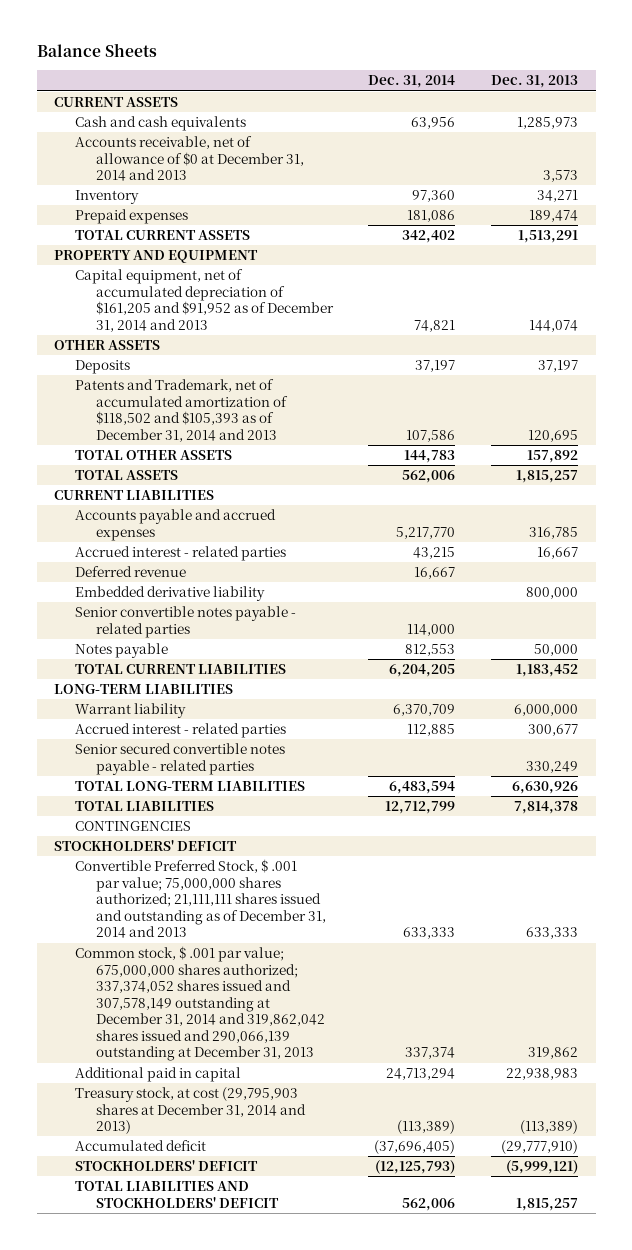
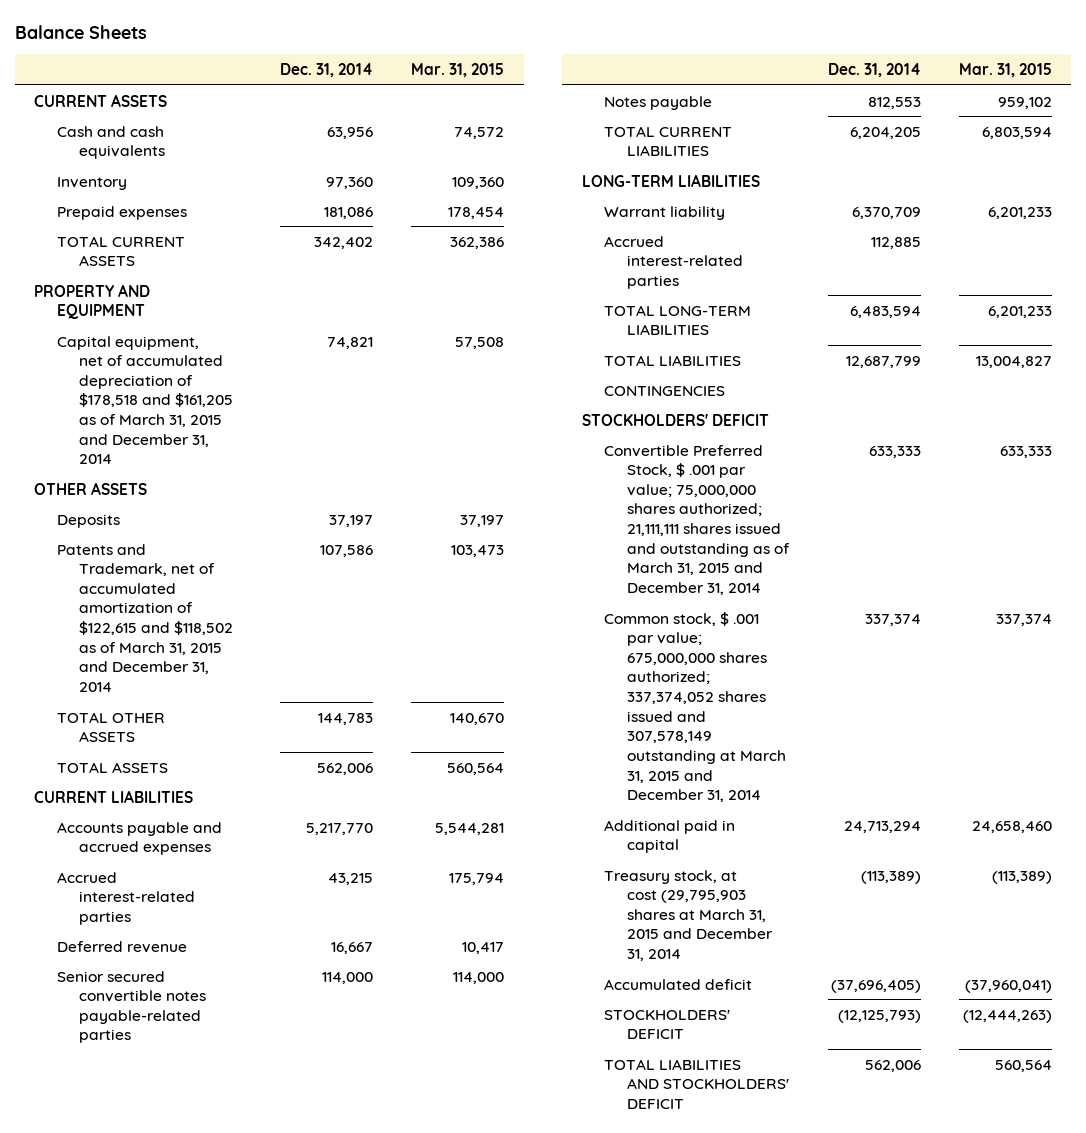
[490,75,578,89] Dec. 31, 2013 -> none
none -> [411,62,505,77] Mar. 31, 2015
[75,136,305,182] Accounts receivable, net of allowance of $0 at December 31, 2014 and 2013 -> none
[75,269,335,332] Capital equipment, net of accumulated depreciation of $161,205 and $91,952 as of December 31, 2014 and 2013 -> [56,335,234,465] Capital equipment, net of accumulated depreciation of $178,518 and $161,205 as of March 31, 2015 and December 31, 2014
[75,379,289,442] Patents and Trademark, net of accumulated amortization of $118,502 and $105,393 as of December 31, 2014 and 2013 -> [56,543,234,693] Patents and Trademark, net of accumulated amortization of $122,615 and $118,502 as of March 31, 2015 and December 31, 2014
[75,546,287,562] Accrued interest - related parties -> [56,871,196,925] Accrued interest-related parties
[75,586,266,602] Embedded derivative liability -> none
[75,606,297,638] Senior convertible notes payable - related parties -> [56,970,207,1044] Senior secured convertible notes payable-related parties
[75,743,286,775] Senior secured convertible notes payable - related parties -> none
[75,723,287,739] Accrued interest - related parties -> [604,235,744,289] Accrued interest-related parties
[385,801,456,815] 12,712,799 -> [845,355,921,368] 12,687,799
[75,859,327,939] Convertible Preferred Stock, $ .001 par value; 75,000,000 shares authorized; 21,111,111 shares issued and outstanding as of December 31, 2014 and 2013 -> [604,444,791,596] Convertible Preferred Stock, $ .001 par value; 75,000,000 shares authorized; 21,111,111 shares issued and outstanding as of March 31, 2015 and December 31, 2014
[75,946,326,1062] Common stock, $ .001 par value; 675,000,000 shares authorized; 337,374,052 shares issued and 307,578,149 outstanding at December 31, 2014 and 319,862,042 shares issued and 290,066,139 outstanding at December 31, 2013 -> [604,611,787,803] Common stock, $ .001 par value; 675,000,000 shares authorized; 337,374,052 shares issued and 307,578,149 outstanding at March 31, 2015 and December 31, 2014
[75,1087,307,1135] Treasury stock, at cost (29,795,903 shares at December 31, 2014 and 2013) -> [604,869,774,962] Treasury stock, at cost (29,795,903 shares at March 31, 2015 and December 31, 2014

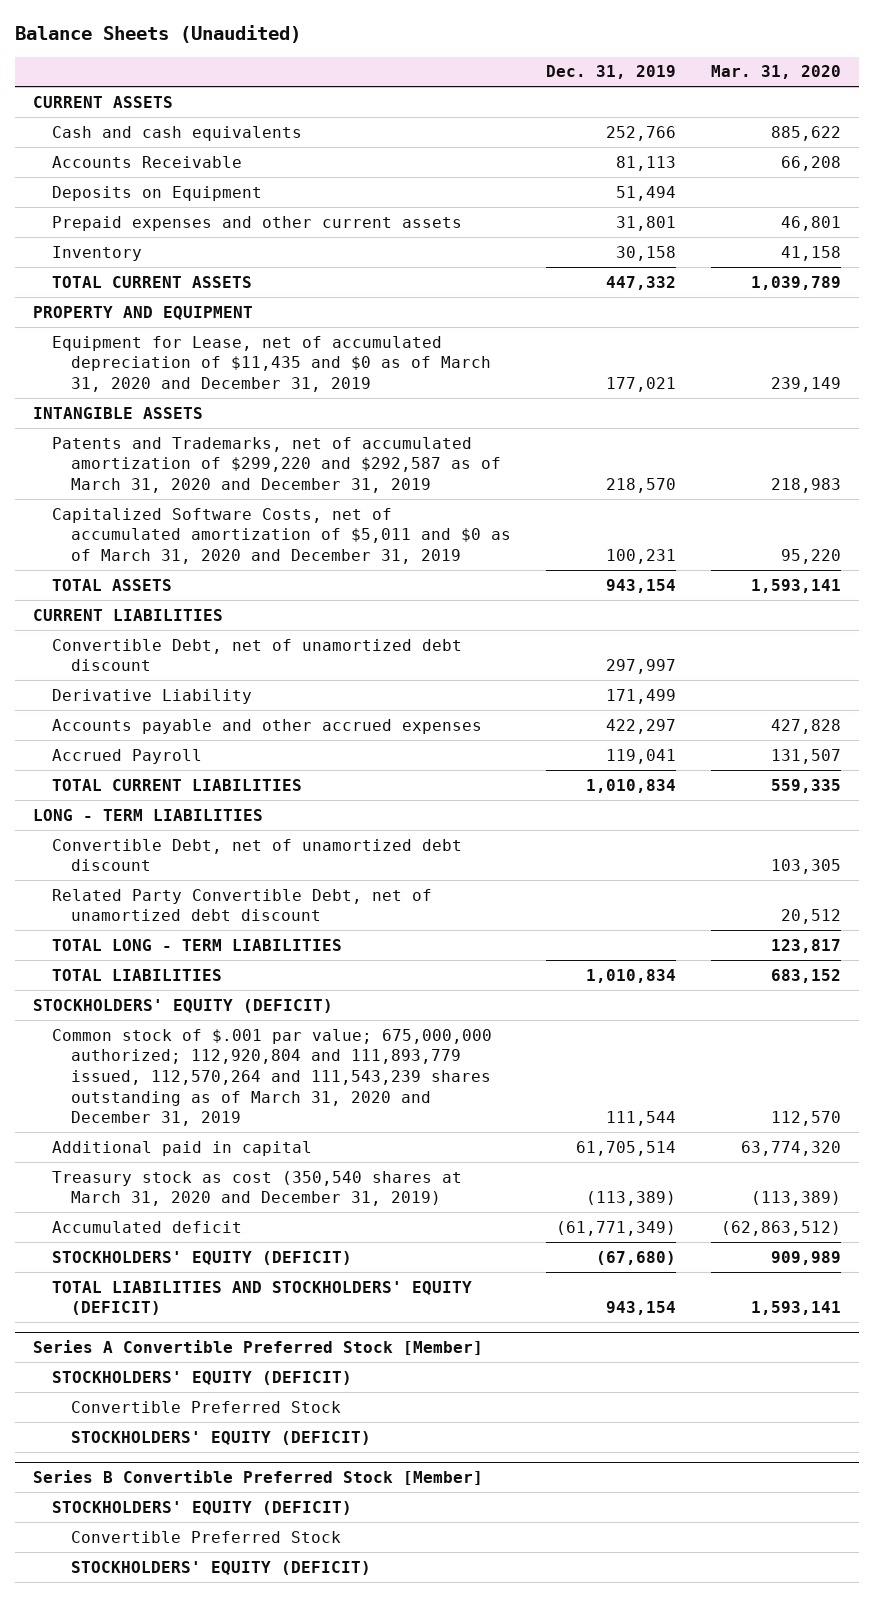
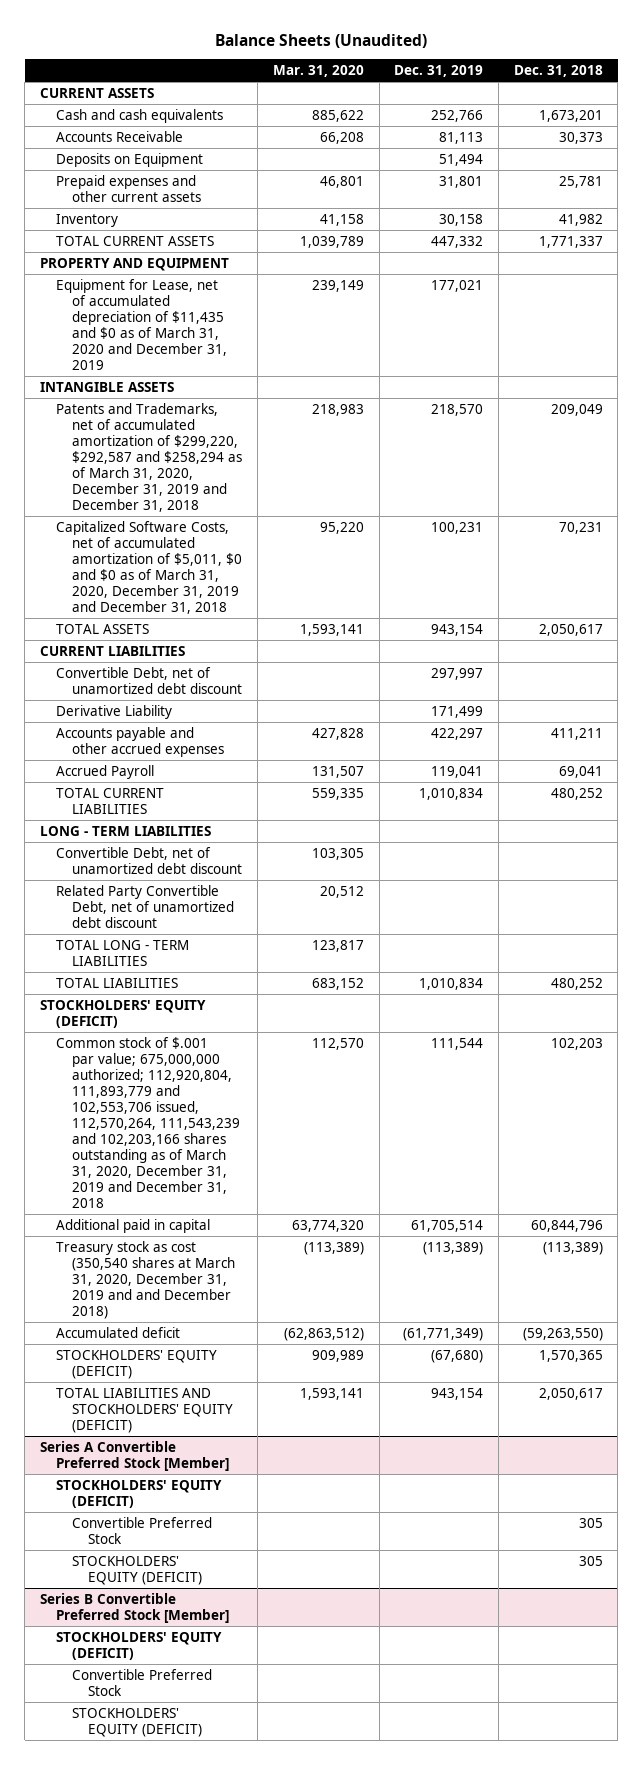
none -> [513,64,603,77] Dec. 31, 2018
[52,436,502,494] Patents and Trademarks, net of accumulated amortization of $299,220 and $292,587 as of March 31, 2020 and December 31, 2019 -> [56,402,243,513] Patents and Trademarks, net of accumulated amortization of $299,220, $292,587 and $258,294 as of March 31, 2020, December 31, 2019 and December 31, 2018
[52,507,512,565] Capitalized Software Costs, net of accumulated amortization of $5,011 and $0 as of March 31, 2020 and December 31, 2019 -> [56,520,243,615] Capitalized Software Costs, net of accumulated amortization of $5,011, $0 and $0 as of March 31, 2020, December 31, 2019 and December 31, 2018
[52,1028,493,1127] Common stock of $.001 par value; 675,000,000 authorized; 112,920,804 and 111,893,779 issued, 112,570,264 and 111,543,239 shares outstanding as of March 31, 2020 and December 31, 2019 -> [56,1036,241,1209] Common stock of $.001 par value; 675,000,000 authorized; 112,920,804, 111,893,779 and 102,553,706 issued, 112,570,264, 111,543,239 and 102,203,166 shares outstanding as of March 31, 2020, December 31, 2019 and December 31, 2018
[52,1170,463,1207] Treasury stock as cost (350,540 shares at March 31, 2020 and December 31, 2019) -> [56,1240,236,1320] Treasury stock as cost (350,540 shares at March 31, 2020, December 31, 2019 and and December 2018)

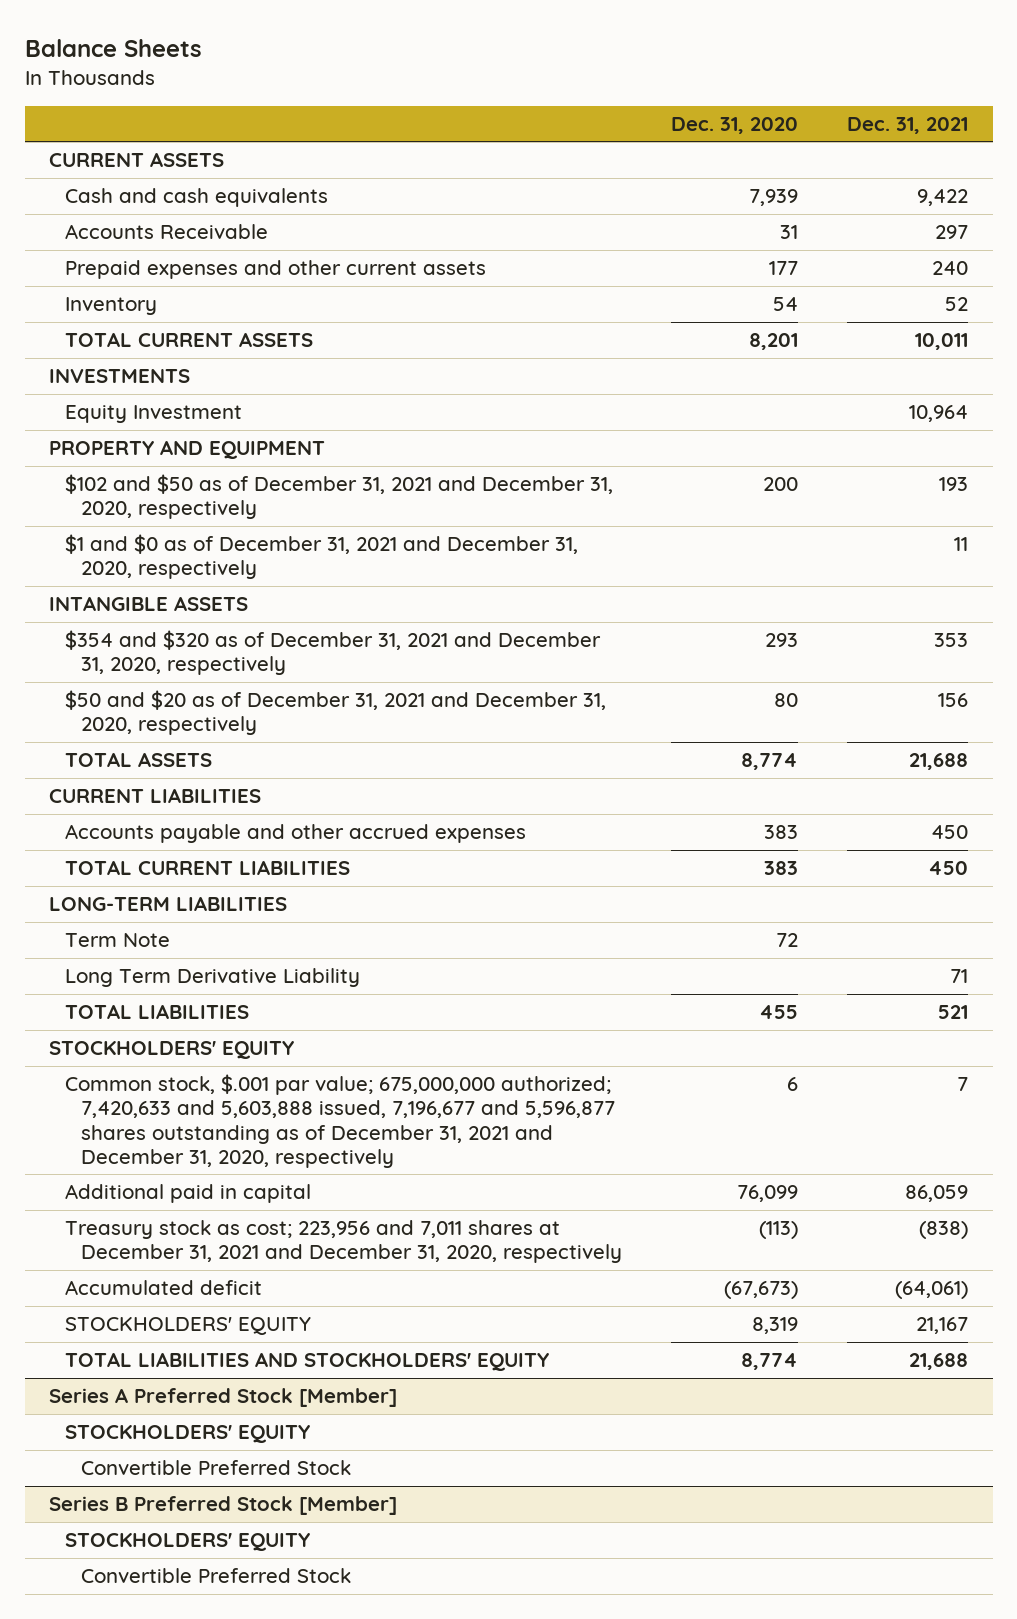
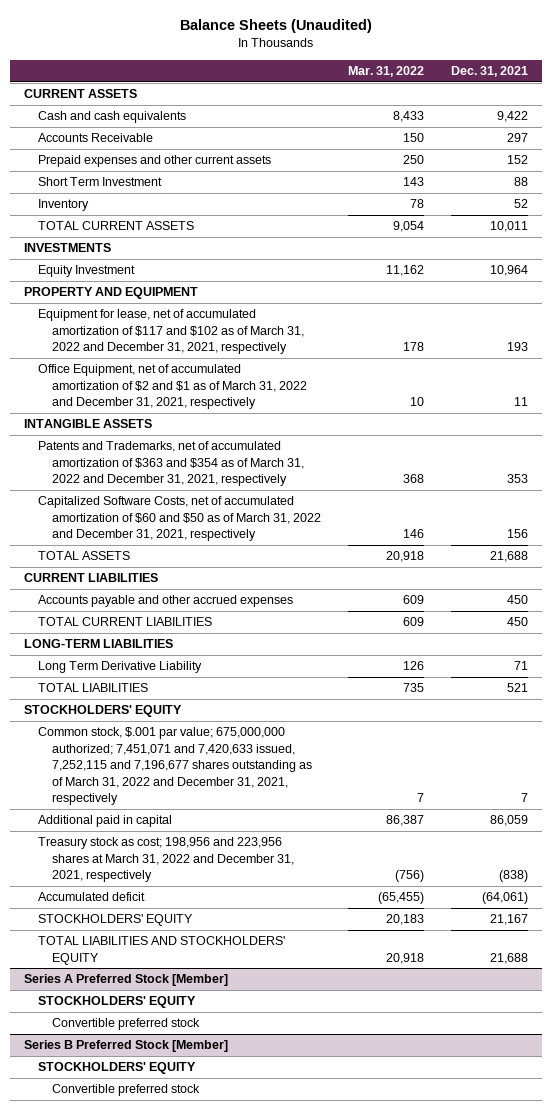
[24,39,202,58] Balance Sheets -> [179,18,372,33] Balance Sheets (Unaudited)
[670,116,798,134] Dec. 31, 2020 -> none
none -> [347,66,424,78] Mar. 31, 2022
[931,261,968,276] 240 -> [506,155,528,165] 152
none -> [37,177,162,187] Short Term Investment
[65,474,614,520] $102 and $50 as of December 31, 2021 and December 31, 2020, respectively -> [37,309,304,355] Equipment for lease, net of accumulated amortization of $117 and $102 as of March 31, 2022 and December 31, 2021, respectively
[65,534,579,580] $1 and $0 as of December 31, 2021 and December 31, 2020, respectively -> [37,364,307,410] Office Equipment, net of accumulated amortization of $2 and $1 as of March 31, 2022 and December 31, 2021, respectively
[65,630,602,676] $354 and $320 as of December 31, 2021 and December 31, 2020, respectively -> [37,441,304,487] Patents and Trademarks, net of accumulated amortization of $363 and $354 as of March 31, 2022 and December 31, 2021, respectively
[65,690,607,736] $50 and $20 as of December 31, 2021 and December 31, 2020, respectively -> [37,496,321,542] Capitalized Software Costs, net of accumulated amortization of $60 and $50 as of March 31, 2022 and December 31, 2021, respectively
[65,933,171,948] Term Note -> none
[65,1074,615,1168] Common stock, $.001 par value; 675,000,000 authorized; 7,420,633 and 5,603,888 issued, 7,196,677 and 5,596,877 shares outstanding as of December 31, 2021 and December 31, 2020, respectively -> [37,727,312,806] Common stock, $.001 par value; 675,000,000 authorized; 7,451,071 and 7,420,633 issued, 7,252,115 and 7,196,677 shares outstanding as of March 31, 2022 and December 31, 2021, respectively
[65,1220,622,1264] Treasury stock as cost; 223,956 and 7,011 shares at December 31, 2021 and December 31, 2020, respectively -> [37,837,294,883] Treasury stock as cost; 198,956 and 223,956 shares at March 31, 2022 and December 31, 2021, respectively
[80,1460,351,1476] Convertible Preferred Stock -> [51,1018,200,1031] Convertible preferred stock
[80,1568,351,1584] Convertible Preferred Stock -> [51,1084,200,1097] Convertible preferred stock

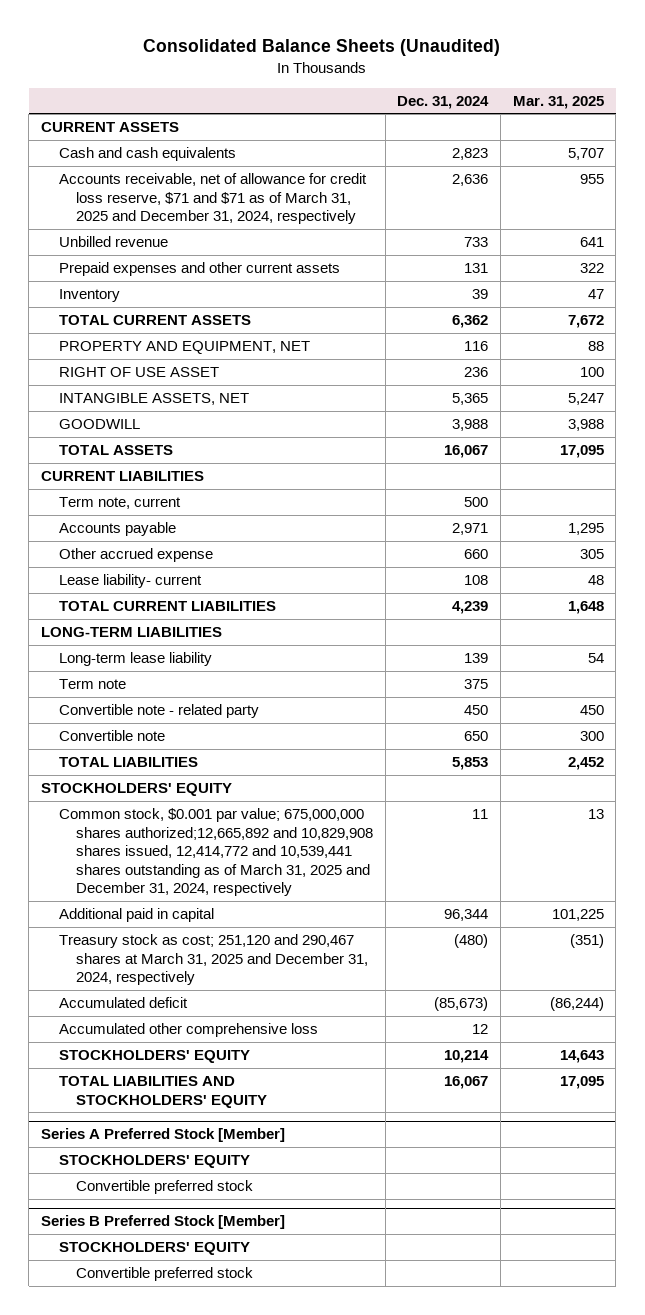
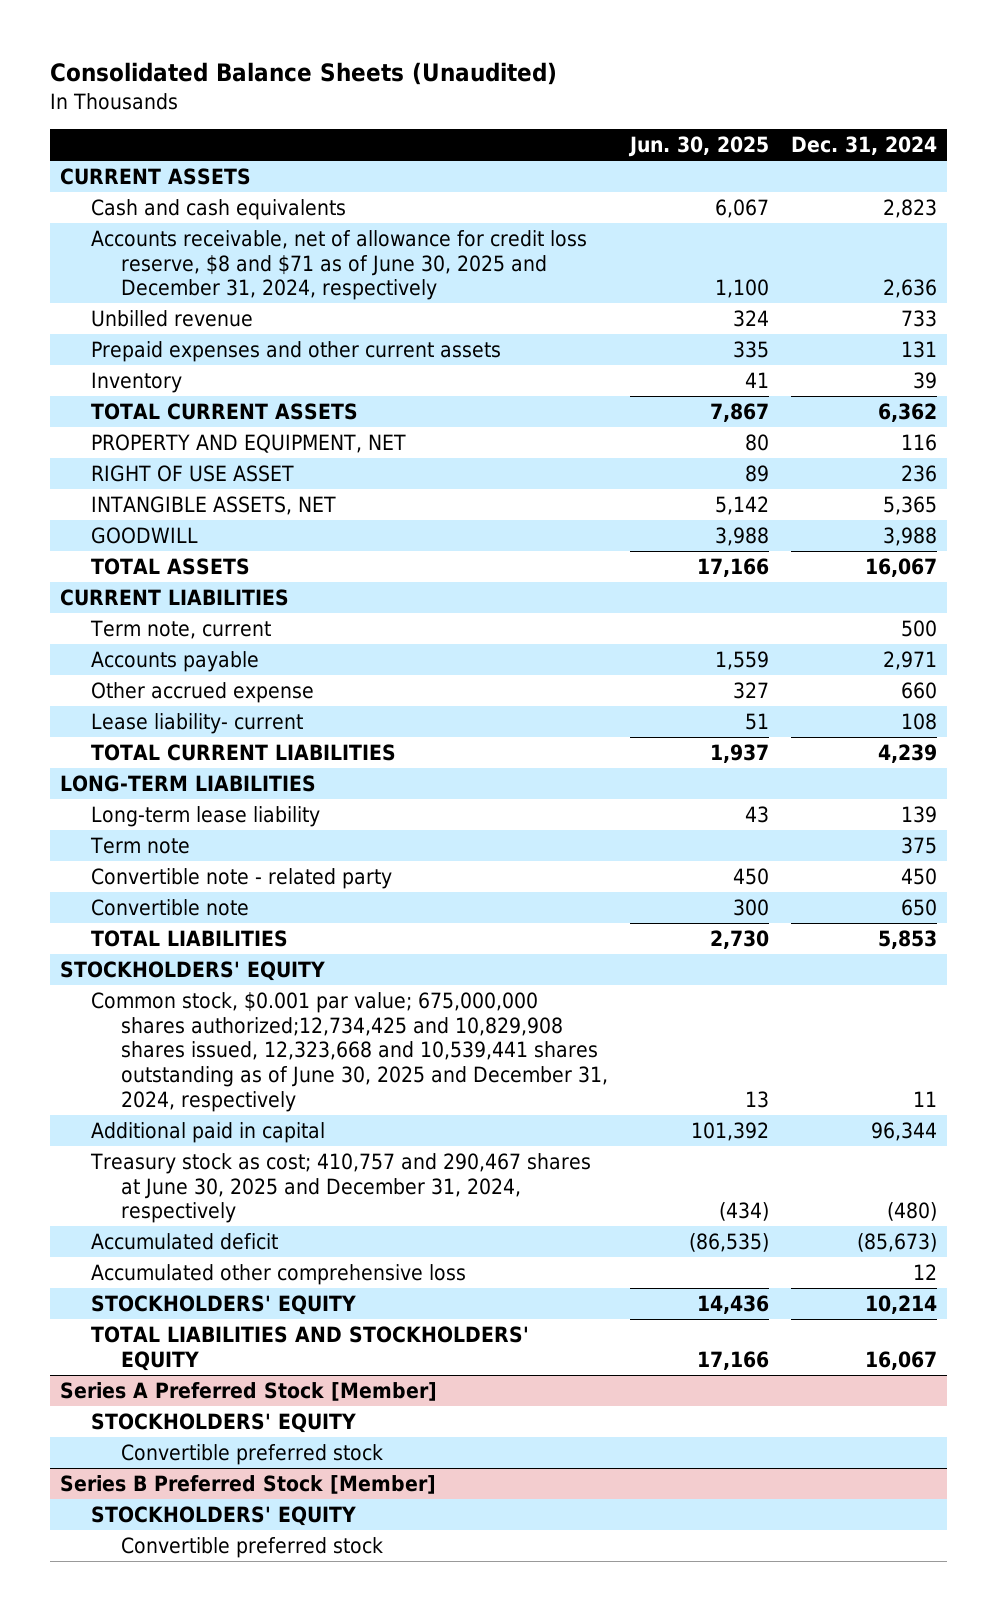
[512,95,604,109] Mar. 31, 2025 -> none
none -> [627,135,769,157] Jun. 30, 2025
[58,172,367,225] Accounts receivable, net of allowance for credit loss reserve, $71 and $71 as of March 31, 2025 and December 31, 2024, respectively -> [90,229,587,301] Accounts receivable, net of allowance for credit loss reserve, $8 and $71 as of June 30, 2025 and December 31, 2024, respectively
[58,807,374,897] Common stock, $0.001 par value; 675,000,000 shares authorized;12,665,892 and 10,829,908 shares issued, 12,414,772 and 10,539,441 shares outstanding as of March 31, 2025 and December 31, 2024, respectively -> [90,991,609,1112] Common stock, $0.001 par value; 675,000,000 shares authorized;12,734,425 and 10,829,908 shares issued, 12,323,668 and 10,539,441 shares outstanding as of June 30, 2025 and December 31, 2024, respectively
[58,933,369,986] Treasury stock as cost; 251,120 and 290,467 shares at March 31, 2025 and December 31, 2024, respectively -> [89,1152,591,1224] Treasury stock as cost; 410,757 and 290,467 shares at June 30, 2025 and December 31, 2024, respectively

